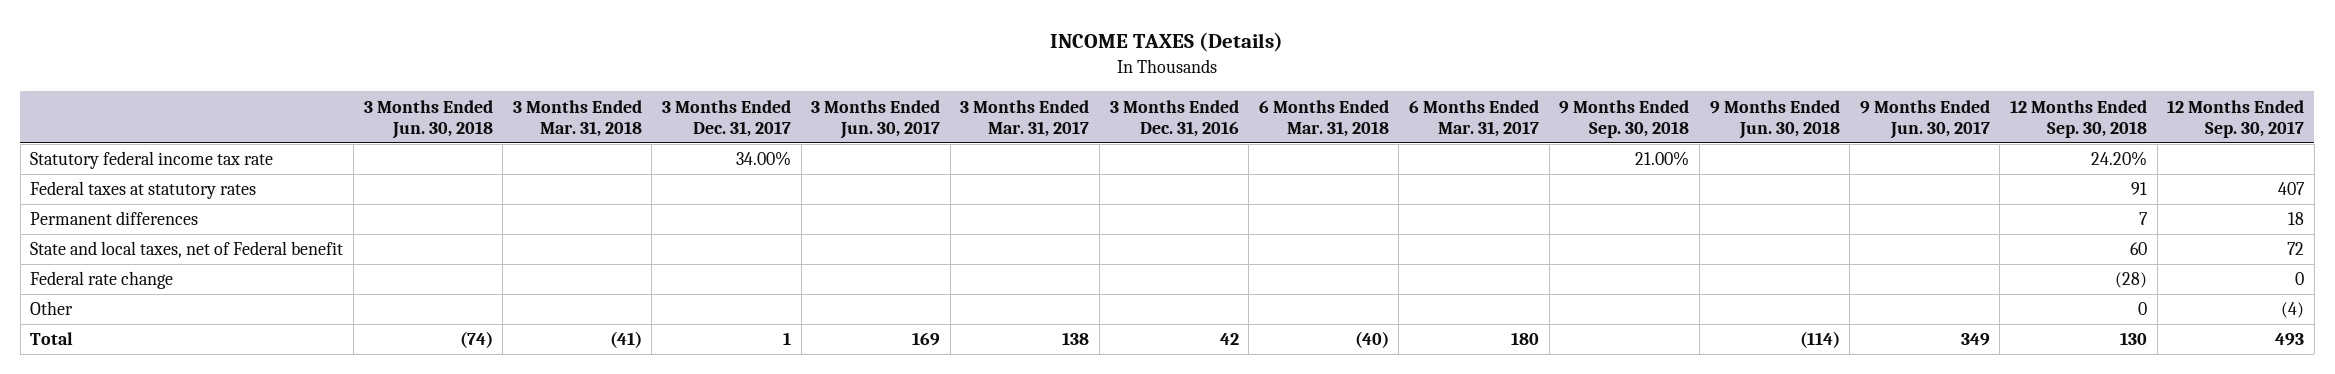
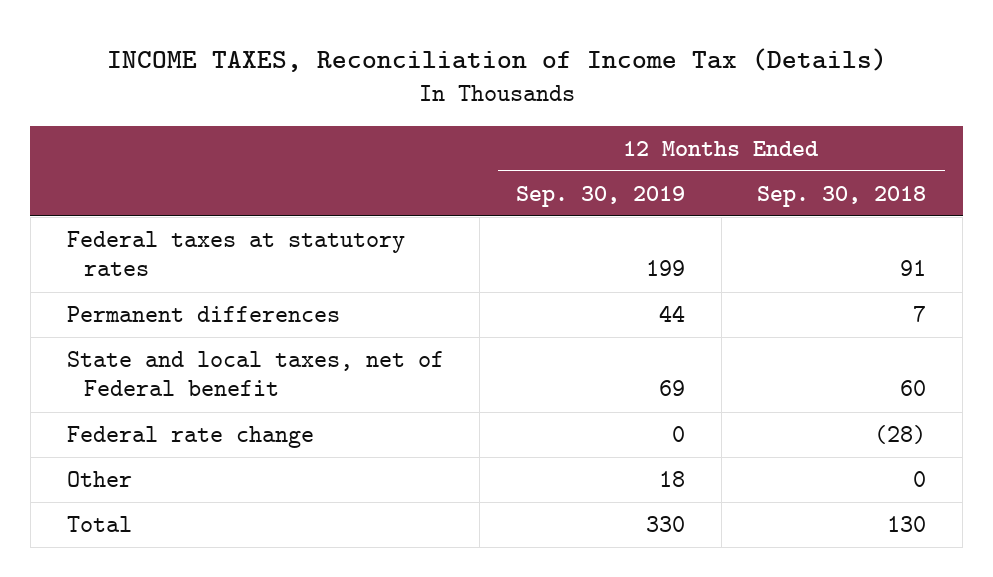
[1050,32,1284,53] INCOME TAXES (Details) -> [106,48,887,73] INCOME TAXES, Reconciliation of Income Tax (Details)
[363,99,493,139] 3 Months Ended Jun. 30, 2018 -> none
[512,99,642,137] 3 Months Ended Mar. 31, 2018 -> none
[661,99,791,137] 3 Months Ended Dec. 31, 2017 -> none
[811,99,941,139] 3 Months Ended Jun. 30, 2017 -> none
[960,99,1090,137] 3 Months Ended Mar. 31, 2017 -> none
[1109,99,1239,137] 3 Months Ended Dec. 31, 2016 -> none
[1258,99,1389,137] 6 Months Ended Mar. 31, 2018 -> none
[1409,99,1540,137] 6 Months Ended Mar. 31, 2017 -> none
[1559,99,1690,138] 9 Months Ended Sep. 30, 2018 -> none
[1709,99,1840,139] 9 Months Ended Jun. 30, 2018 -> none
[1859,99,1990,139] 9 Months Ended Jun. 30, 2017 -> none
[2167,99,2305,138] 12 Months Ended Sep. 30, 2017 -> none
none -> [516,185,686,207] Sep. 30, 2019
[30,151,274,170] Statutory federal income tax rate -> none

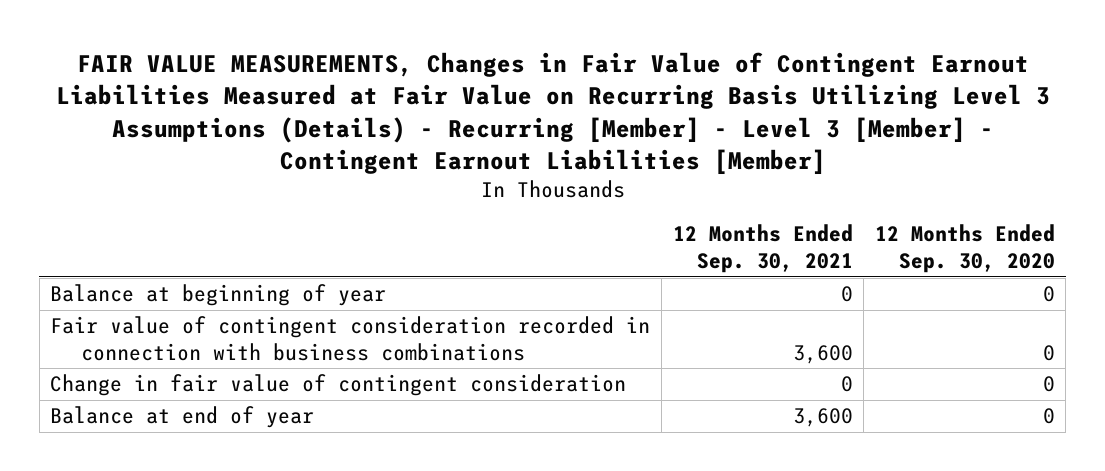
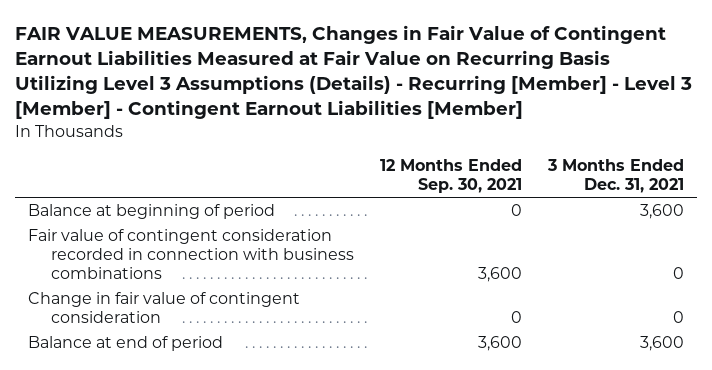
[874,224,1055,274] 12 Months Ended Sep. 30, 2020 -> none
none -> [547,159,685,194] 3 Months Ended Dec. 31, 2021
[50,284,387,307] Balance at beginning of year -> [28,204,276,220] Balance at beginning of period
[50,406,315,429] Balance at end of year -> [28,336,224,352] Balance at end of period

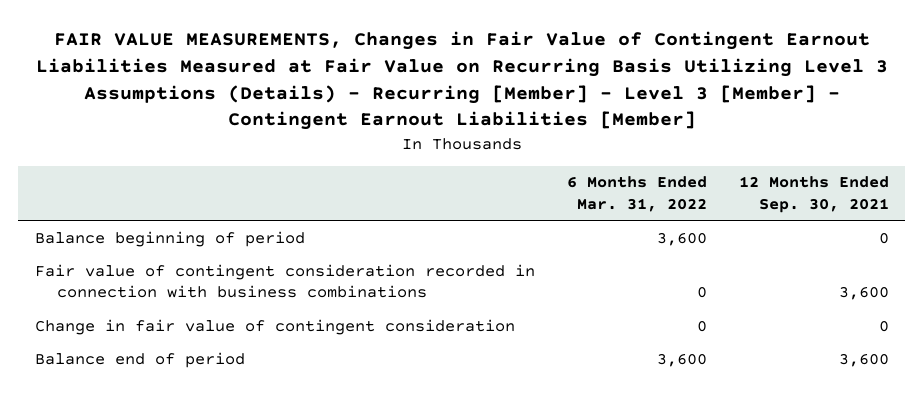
[547,159,685,194] 3 Months Ended Dec. 31, 2021 -> none
none -> [566,176,707,212] 6 Months Ended Mar. 31, 2022
[28,204,276,220] Balance at beginning of period -> [34,230,305,247] Balance beginning of period
[28,336,224,352] Balance at end of period -> [34,351,245,368] Balance end of period

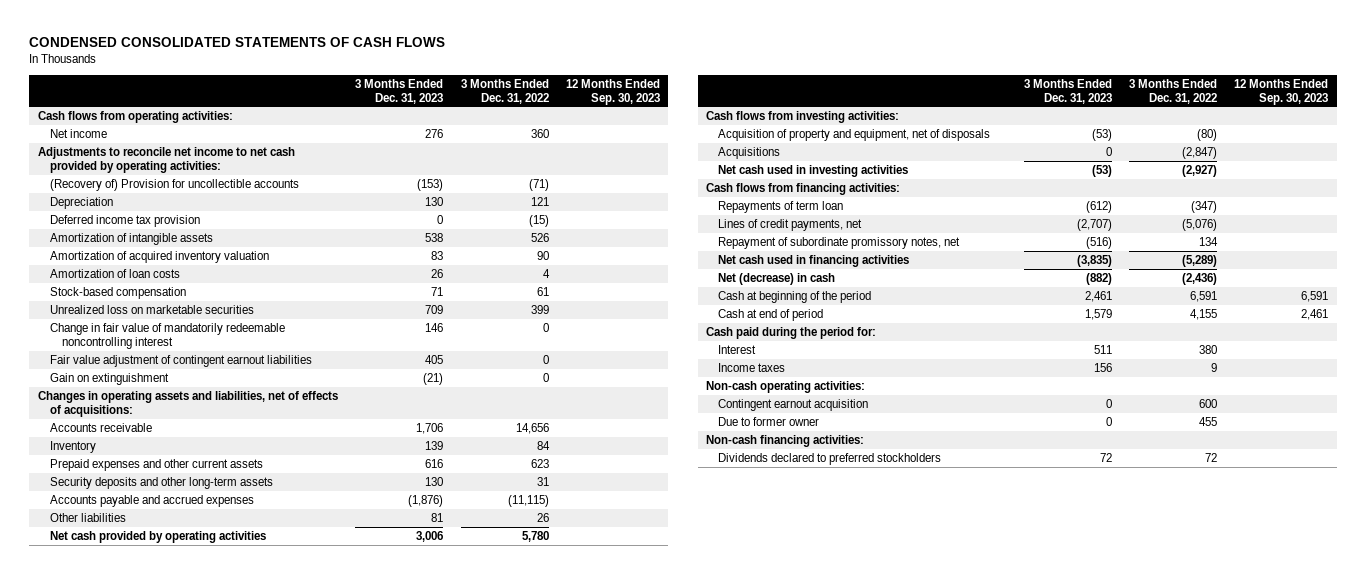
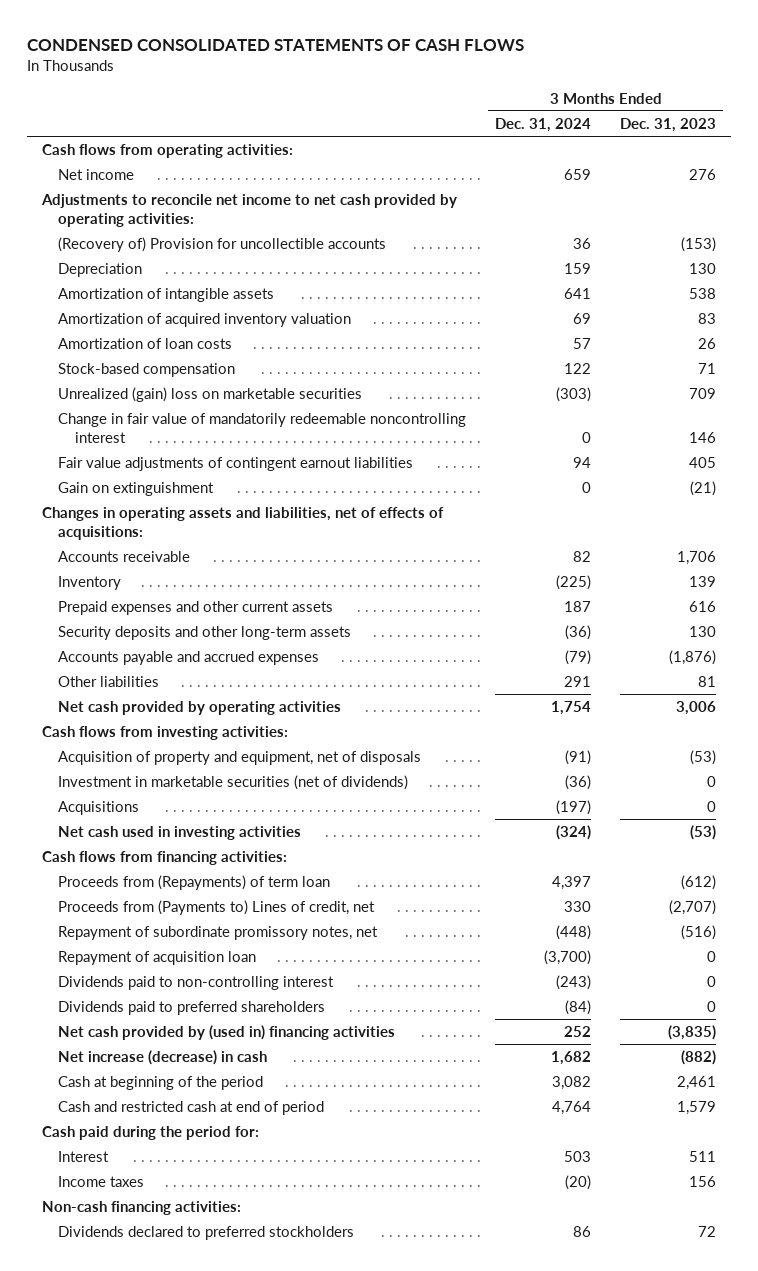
[460,78,549,104] 3 Months Ended Dec. 31, 2022 -> none
[565,78,660,105] 12 Months Ended Sep. 30, 2023 -> none
none -> [495,117,592,132] Dec. 31, 2024
[50,214,201,227] Deferred income tax provision -> none
[50,304,255,314] Unrealized loss on marketable securities -> [58,386,363,402] Unrealized (gain) loss on marketable securities
[50,354,313,367] Fair value adjustment of contingent earnout liabilities -> [58,456,414,471] Fair value adjustments of contingent earnout liabilities
none -> [58,774,409,790] Investment in marketable securities (net of dividends)
[718,200,844,213] Repayments of term loan -> [58,874,331,890] Proceeds from (Repayments) of term loan
[718,218,863,231] Lines of credit payments, net -> [58,899,376,915] Proceeds from (Payments to) Lines of credit, net
none -> [58,950,257,965] Repayment of acquisition loan
none -> [58,975,335,990] Dividends paid to non-controlling interest
none -> [58,1000,326,1015] Dividends paid to preferred shareholders
[718,254,910,267] Net cash used in financing activities -> [58,1024,396,1040] Net cash provided by (used in) financing activities
[718,272,836,285] Net (decrease) in cash -> [58,1049,268,1065] Net increase (decrease) in cash
[718,308,824,321] Cash at end of period -> [58,1100,325,1115] Cash and restricted cash at end of period
[706,380,866,393] Non-cash operating activities: -> none
[718,398,869,411] Contingent earnout acquisition -> none
[718,416,820,426] Due to former owner -> none

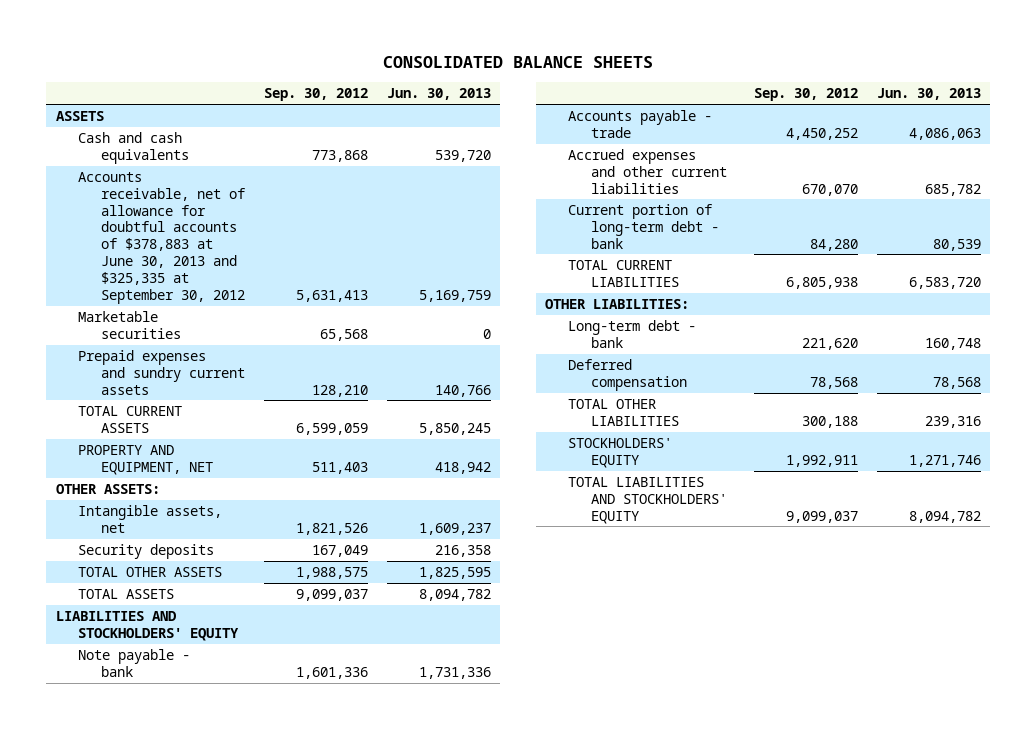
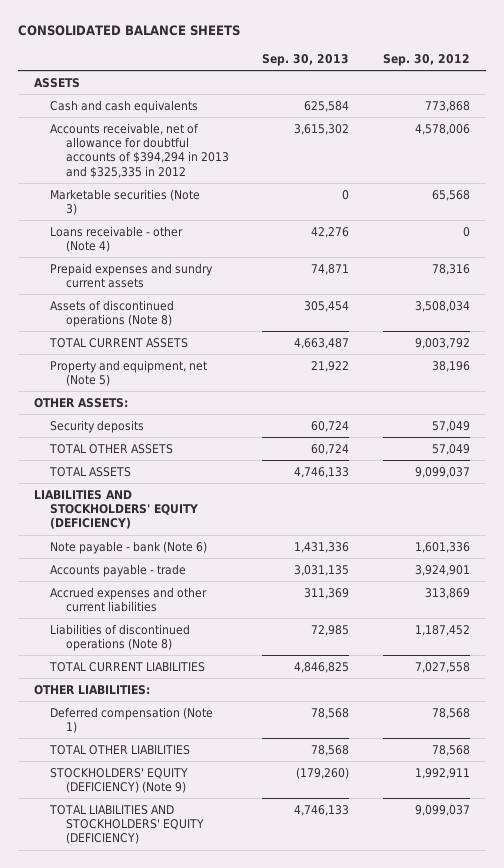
[386,88,491,101] Jun. 30, 2013 -> none
none -> [262,53,350,66] Sep. 30, 2013
[78,172,245,304] Accounts receivable, net of allowance for doubtful accounts of $378,883 at June 30, 2013 and $325,335 at September 30, 2012 -> [50,122,229,178] Accounts receivable, net of allowance for doubtful accounts of $394,294 in 2013 and $325,335 in 2012
[295,289,368,302] 5,631,413 -> [414,123,470,135] 4,578,006
[78,311,181,339] Marketable securities -> [50,188,201,216] Marketable securities (Note 3)
none -> [50,225,184,253] Loans receivable - other (Note 4)
[311,384,368,397] 128,210 -> [431,263,470,275] 78,316
none -> [50,299,175,328] Assets of discontinued operations (Note 8)
[295,422,368,435] 6,599,059 -> [414,337,470,349] 9,003,792
[78,445,213,475] PROPERTY AND EQUIPMENT, NET -> [50,359,208,387] Property and equipment, net (Note 5)
[311,461,368,474] 511,403 -> [431,360,470,372] 38,196
[78,505,223,533] Intangible assets, net -> none
[311,545,368,558] 167,049 -> [431,420,470,432] 57,049
[295,567,368,580] 1,988,575 -> [431,443,470,455] 57,049
[567,204,719,249] Current portion of long-term debt - bank -> none
[55,611,240,641] LIABILITIES AND STOCKHOLDERS' EQUITY -> [34,489,199,530] LIABILITIES AND STOCKHOLDERS' EQUITY (DEFICIENCY)
[78,649,191,677] Note payable - bank -> [50,540,208,554] Note payable - bank (Note 6)
[785,127,858,140] 4,450,252 -> [414,564,470,576] 3,924,901
[801,183,858,196] 670,070 -> [424,587,470,599] 313,869
none -> [50,623,191,652] Liabilities of discontinued operations (Note 8)
[785,276,858,289] 6,805,938 -> [414,661,470,673] 7,027,558
[567,320,696,348] Long-term debt - bank -> none
[567,359,687,391] Deferred compensation -> [50,706,214,734] Deferred compensation (Note 1)
[801,415,858,428] 300,188 -> [431,744,470,756] 78,568
[567,438,672,468] STOCKHOLDERS' EQUITY -> [50,767,189,794] STOCKHOLDERS' EQUITY (DEFICIENCY) (Note 9)
[567,477,727,524] TOTAL LIABILITIES AND STOCKHOLDERS' EQUITY -> [49,804,204,845] TOTAL LIABILITIES AND STOCKHOLDERS' EQUITY (DEFICIENCY)

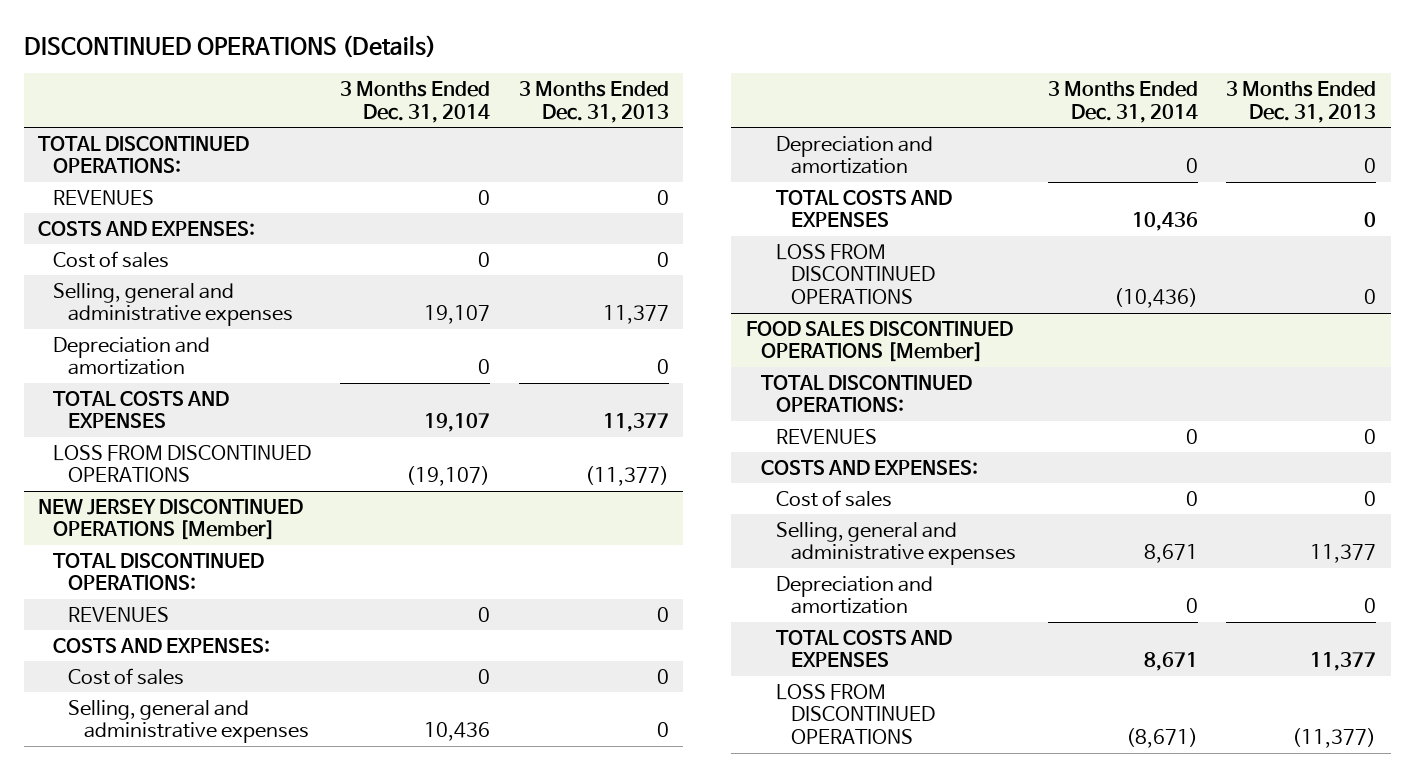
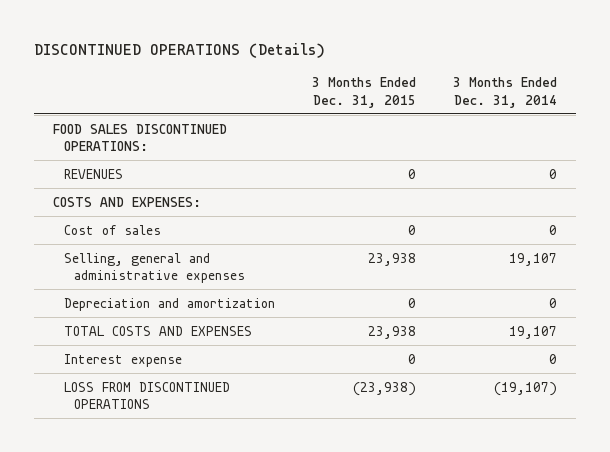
[518,80,669,123] 3 Months Ended Dec. 31, 2013 -> none
none -> [311,77,416,108] 3 Months Ended Dec. 31, 2015
[38,135,250,174] TOTAL DISCONTINUED OPERATIONS: -> [52,123,227,152] FOOD SALES DISCONTINUED OPERATIONS:
none -> [63,353,182,367] Interest expense
[38,498,304,541] NEW JERSEY DISCONTINUED OPERATIONS [Member] -> none
[53,552,265,591] TOTAL DISCONTINUED OPERATIONS: -> none
[68,606,170,622] REVENUES -> none
[53,637,271,653] COSTS AND EXPENSES: -> none
[68,667,185,685] Cost of sales -> none
[68,699,309,744] Selling, general and administrative expenses -> none
[776,135,934,175] Depreciation and amortization -> none
[776,189,953,228] TOTAL COSTS AND EXPENSES -> none
[776,243,936,305] LOSS FROM DISCONTINUED OPERATIONS -> none
[745,320,1013,363] FOOD SALES DISCONTINUED OPERATIONS [Member] -> none
[760,374,972,413] TOTAL DISCONTINUED OPERATIONS: -> none
[776,428,878,444] REVENUES -> none
[760,459,978,475] COSTS AND EXPENSES: -> none
[776,489,893,507] Cost of sales -> none
[776,521,1017,566] Selling, general and administrative expenses -> none
[776,575,934,615] Depreciation and amortization -> none
[776,629,953,668] TOTAL COSTS AND EXPENSES -> none
[776,683,936,745] LOSS FROM DISCONTINUED OPERATIONS -> none

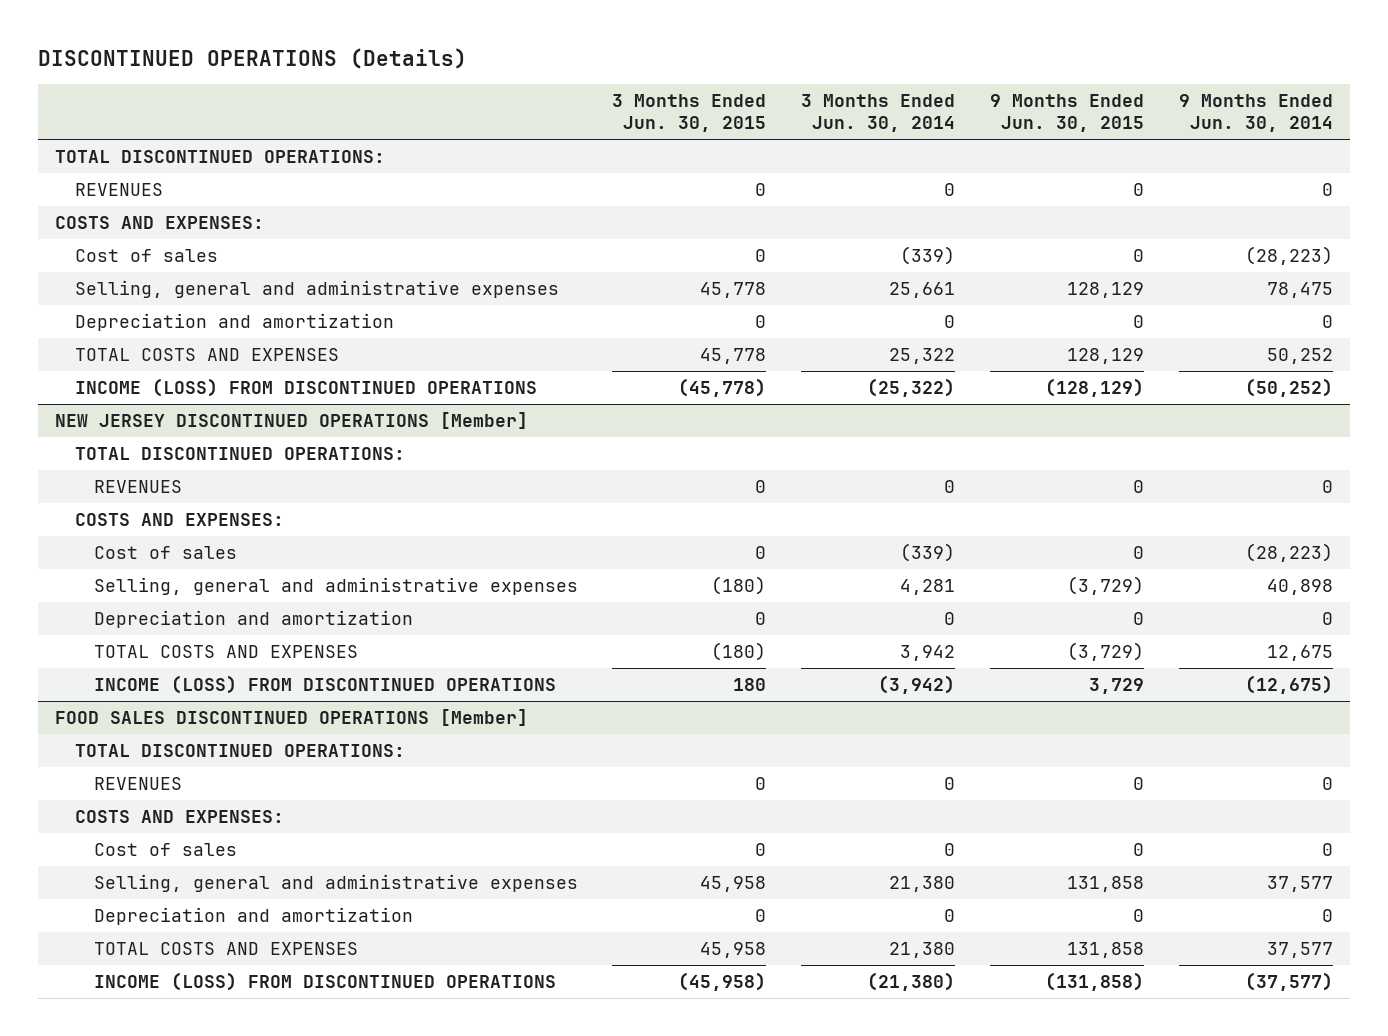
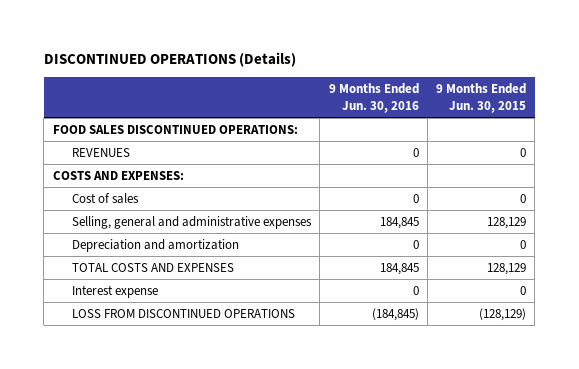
[612,94,767,133] 3 Months Ended Jun. 30, 2015 -> none
[801,94,956,133] 3 Months Ended Jun. 30, 2014 -> none
[1178,94,1333,133] 9 Months Ended Jun. 30, 2014 -> none
none -> [328,83,419,113] 9 Months Ended Jun. 30, 2016
[55,150,386,164] TOTAL DISCONTINUED OPERATIONS: -> [52,125,298,135] FOOD SALES DISCONTINUED OPERATIONS:
[55,412,529,430] NEW JERSEY DISCONTINUED OPERATIONS [Member] -> none
[74,447,405,461] TOTAL DISCONTINUED OPERATIONS: -> none
[93,480,182,494] REVENUES -> none
[74,513,284,527] COSTS AND EXPENSES: -> none
[93,546,237,560] Cost of sales -> none
[93,577,578,596] Selling, general and administrative expenses -> none
[93,610,413,629] Depreciation and amortization -> none
[93,645,358,659] TOTAL COSTS AND EXPENSES -> none
[93,675,556,695] INCOME (LOSS) FROM DISCONTINUED OPERATIONS -> none
[55,709,529,727] FOOD SALES DISCONTINUED OPERATIONS [Member] -> none
[74,744,405,758] TOTAL DISCONTINUED OPERATIONS: -> none
[93,777,182,791] REVENUES -> none
[74,810,284,824] COSTS AND EXPENSES: -> none
[93,843,237,857] Cost of sales -> none
[93,874,578,893] Selling, general and administrative expenses -> none
[93,907,413,926] Depreciation and amortization -> none
[93,942,358,956] TOTAL COSTS AND EXPENSES -> none
[93,972,556,992] INCOME (LOSS) FROM DISCONTINUED OPERATIONS -> none
none -> [71,285,158,299] Interest expense
[74,378,537,398] INCOME (LOSS) FROM DISCONTINUED OPERATIONS -> [71,309,295,319] LOSS FROM DISCONTINUED OPERATIONS

